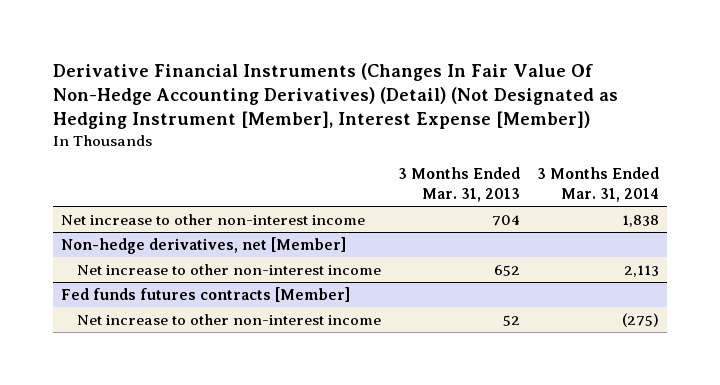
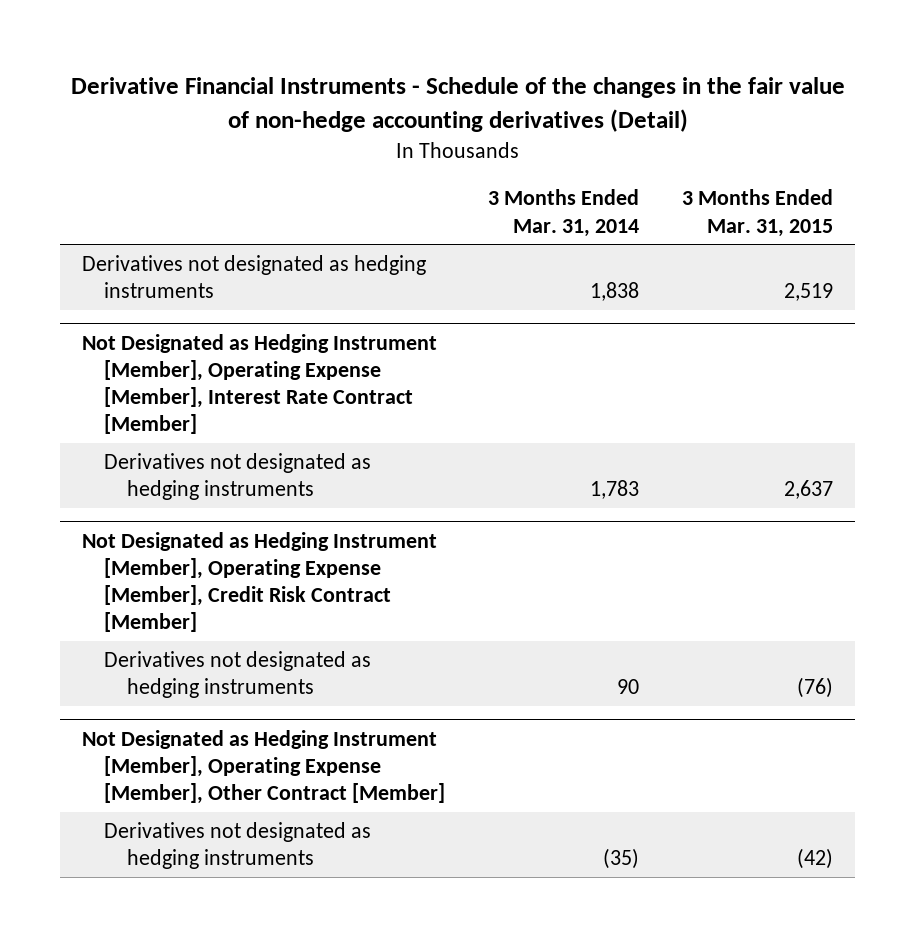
[52,62,618,130] Derivative Financial Instruments (Changes In Fair Value Of Non-Hedge Accounting Derivatives) (Detail) (Not Designated as Hedging Instrument [Member], Interest Expense [Member]) -> [70,77,845,133] Derivative Financial Instruments - Schedule of the changes in the fair value of non-hedge accounting derivatives (Detail)
[397,167,520,203] 3 Months Ended Mar. 31, 2013 -> none
none -> [682,189,834,237] 3 Months Ended Mar. 31, 2015
[60,236,346,254] Non-hedge derivatives, net [Member] -> none
[77,263,382,275] Net increase to other non-interest income -> none
[60,286,350,302] Fed funds futures contracts [Member] -> none
[77,313,382,325] Net increase to other non-interest income -> none
[60,213,365,225] Net increase to other non-interest income -> [81,254,426,299] Derivatives not designated as hedging instruments
none -> [81,333,437,435] Not Designated as Hedging Instrument [Member], Operating Expense [Member], Interest Rate Contract [Member]
none -> [104,452,372,501] Derivatives not designated as hedging instruments
none -> [81,531,437,633] Not Designated as Hedging Instrument [Member], Operating Expense [Member], Credit Risk Contract [Member]
none -> [104,650,372,699] Derivatives not designated as hedging instruments
none -> [81,729,446,805] Not Designated as Hedging Instrument [Member], Operating Expense [Member], Other Contract [Member]
none -> [104,821,372,870] Derivatives not designated as hedging instruments

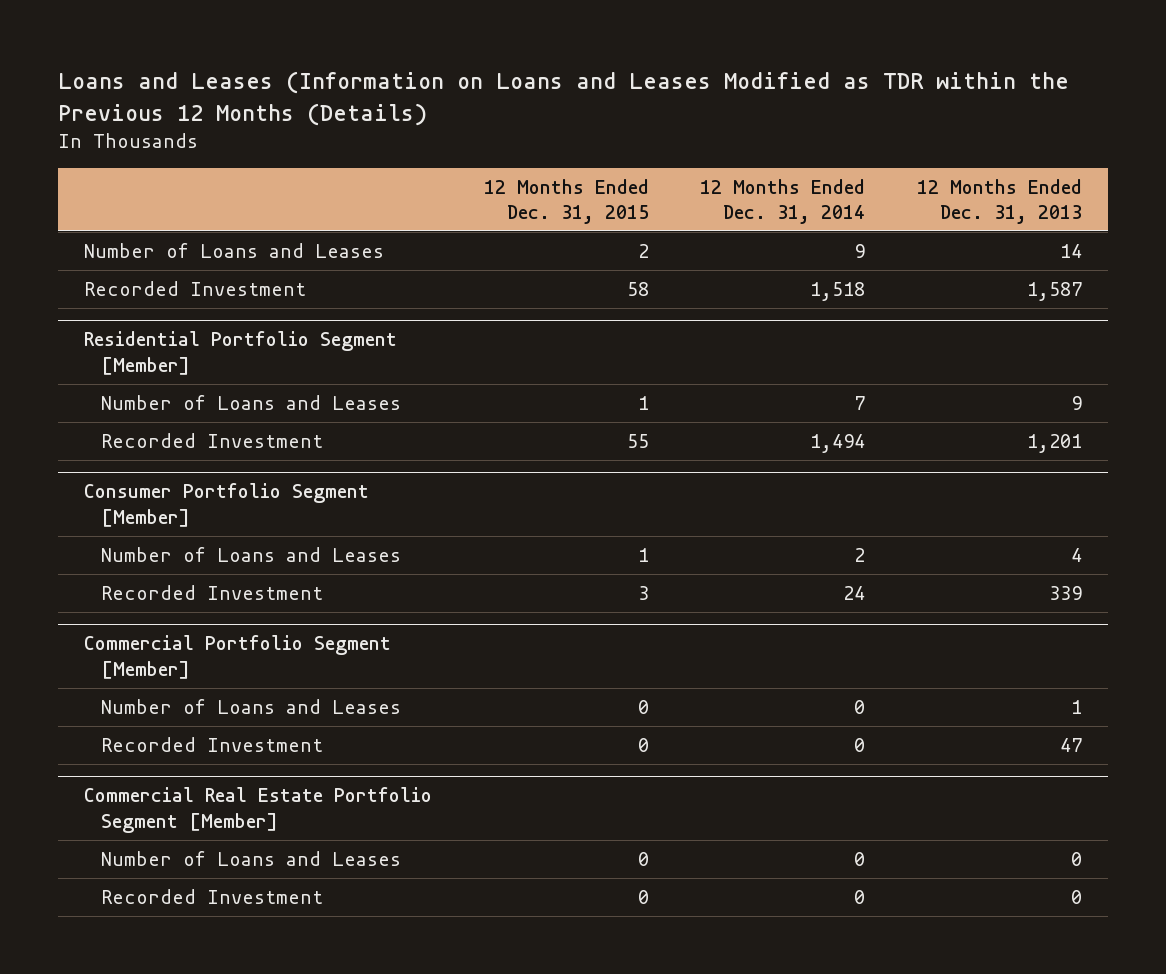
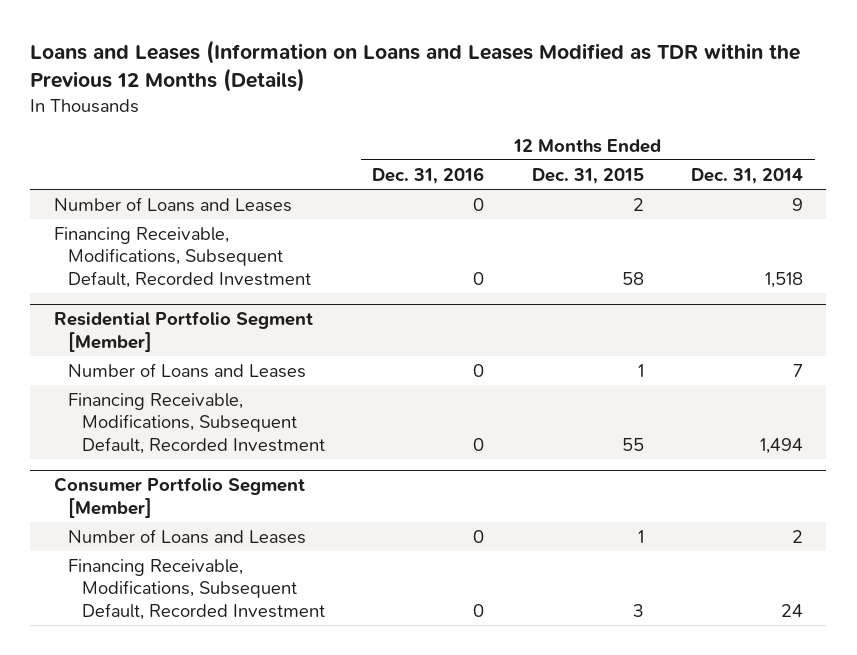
[916,178,1082,224] 12 Months Ended Dec. 31, 2013 -> none
none -> [372,166,485,184] Dec. 31, 2016
[84,280,307,296] Recorded Investment -> [54,226,312,289] Financing Receivable, Modifications, Subsequent Default, Recorded Investment
[101,432,324,448] Recorded Investment -> [68,392,326,455] Financing Receivable, Modifications, Subsequent Default, Recorded Investment
[84,635,392,679] Commercial Portfolio Segment [Member] -> none
[101,698,402,714] Number of Loans and Leases -> none
[101,736,324,752] Recorded Investment -> none
[84,787,433,833] Commercial Real Estate Portfolio Segment [Member] -> none
[101,850,402,866] Number of Loans and Leases -> none
[101,888,324,904] Recorded Investment -> none
[101,584,324,600] Recorded Investment -> [68,558,326,621] Financing Receivable, Modifications, Subsequent Default, Recorded Investment

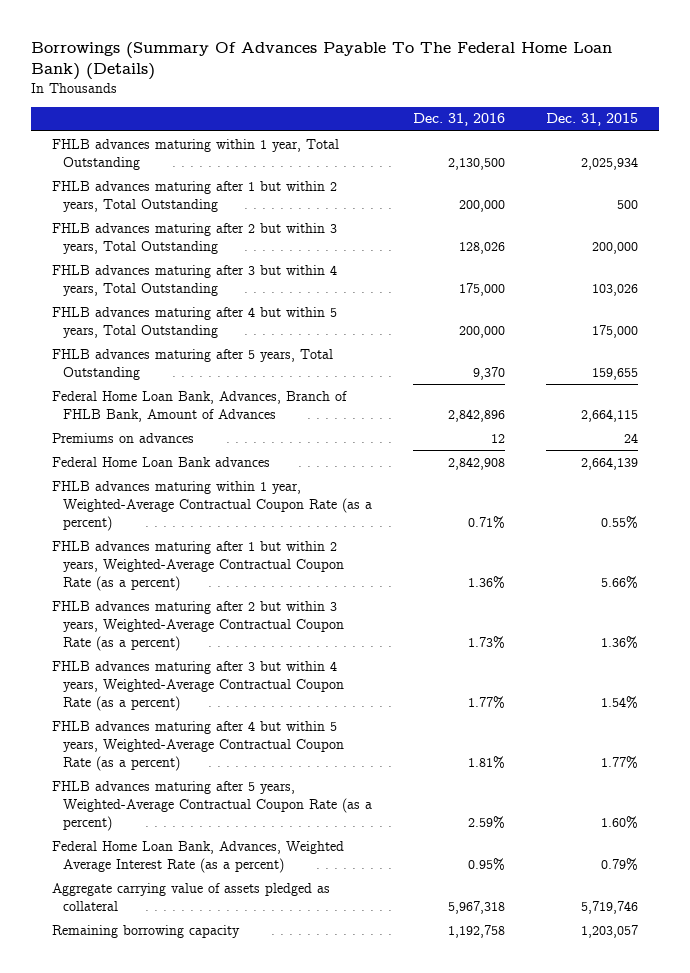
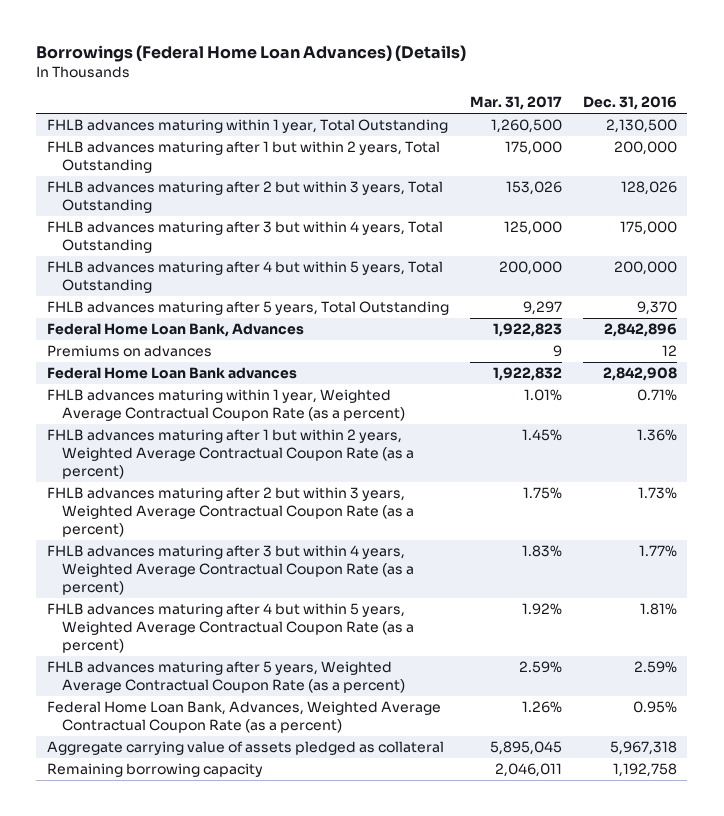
[31,41,613,81] Borrowings (Summary Of Advances Payable To The Federal Home Loan Bank) (Details) -> [36,45,467,63] Borrowings (Federal Home Loan Advances) (Details)
[546,113,639,127] Dec. 31, 2015 -> none
none -> [469,96,562,111] Mar. 31, 2017
[51,390,347,422] Federal Home Loan Bank, Advances, Branch of FHLB Bank, Amount of Advances -> [46,323,304,338] Federal Home Loan Bank, Advances
[51,480,372,531] FHLB advances maturing within 1 year, Weighted-Average Contractual Coupon Rate (as a percent) -> [46,389,406,421] FHLB advances maturing within 1 year, Weighted Average Contractual Coupon Rate (as a percent)
[51,540,344,591] FHLB advances maturing after 1 but within 2 years, Weighted-Average Contractual Coupon Rate (as a percent) -> [46,429,415,479] FHLB advances maturing after 1 but within 2 years, Weighted Average Contractual Coupon Rate (as a percent)
[51,600,344,651] FHLB advances maturing after 2 but within 3 years, Weighted-Average Contractual Coupon Rate (as a percent) -> [46,487,415,537] FHLB advances maturing after 2 but within 3 years, Weighted Average Contractual Coupon Rate (as a percent)
[51,660,344,711] FHLB advances maturing after 3 but within 4 years, Weighted-Average Contractual Coupon Rate (as a percent) -> [46,545,415,595] FHLB advances maturing after 3 but within 4 years, Weighted Average Contractual Coupon Rate (as a percent)
[51,720,344,771] FHLB advances maturing after 4 but within 5 years, Weighted-Average Contractual Coupon Rate (as a percent) -> [46,603,415,653] FHLB advances maturing after 4 but within 5 years, Weighted Average Contractual Coupon Rate (as a percent)
[51,780,372,831] FHLB advances maturing after 5 years, Weighted-Average Contractual Coupon Rate (as a percent) -> [46,661,406,693] FHLB advances maturing after 5 years, Weighted Average Contractual Coupon Rate (as a percent)
[51,840,344,873] Federal Home Loan Bank, Advances, Weighted Average Interest Rate (as a percent) -> [46,701,441,733] Federal Home Loan Bank, Advances, Weighted Average Contractual Coupon Rate (as a percent)

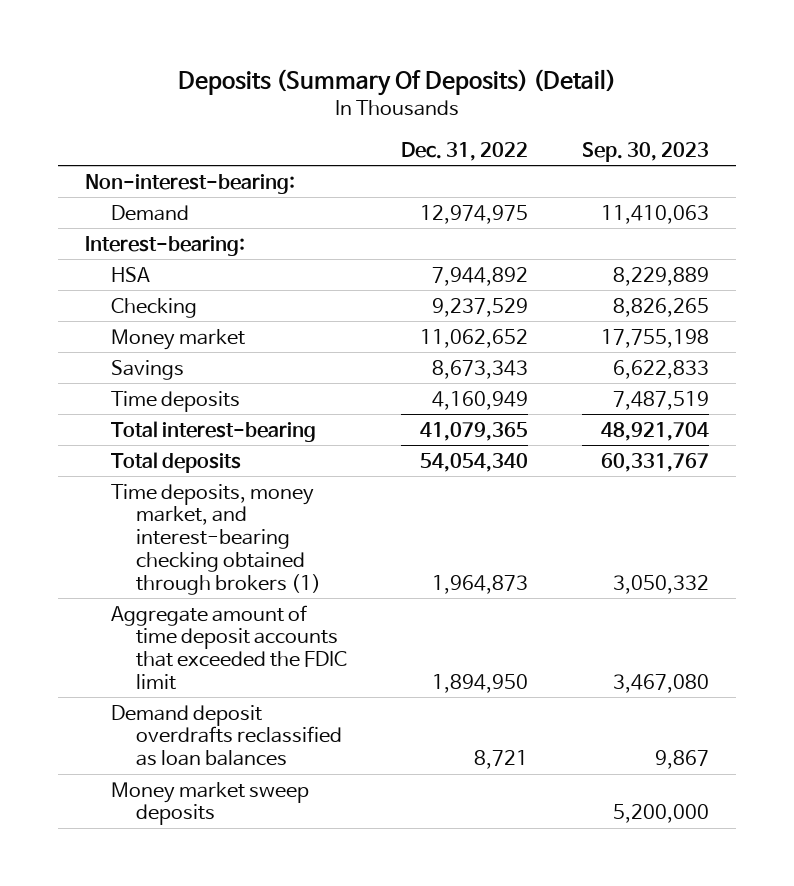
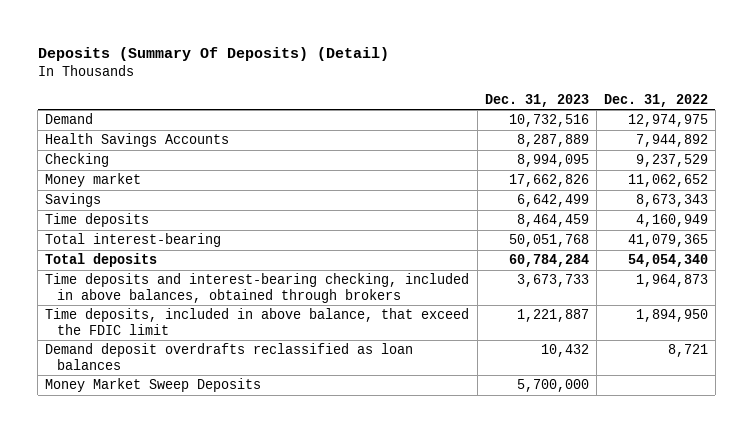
[581,141,709,162] Sep. 30, 2023 -> none
none -> [484,93,589,107] Dec. 31, 2023
[85,173,296,194] Non-interest-bearing: -> none
[85,235,246,256] Interest-bearing: -> none
[110,266,150,282] HSA -> [45,133,230,148] Health Savings Accounts
[110,483,321,595] Time deposits, money market, and interest-bearing checking obtained through brokers (1) -> [45,273,470,303] Time deposits and interest-bearing checking, included in above balances, obtained through brokers
[110,604,347,690] Aggregate amount of time deposit accounts that exceeded the FDIC limit -> [45,308,470,335] Time deposits, included in above balance, that exceed the FDIC limit
[110,781,309,826] Money market sweep deposits -> [45,378,262,393] Money Market Sweep Deposits

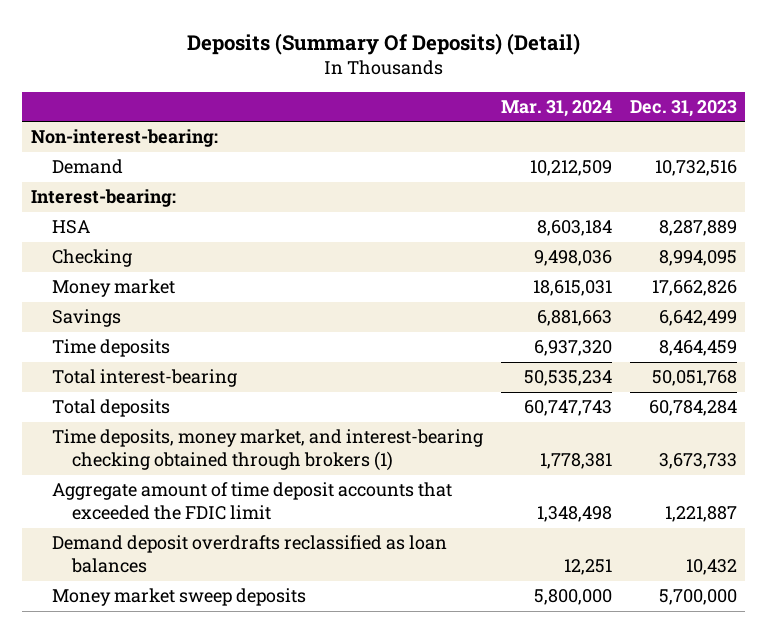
[603,93,708,107] Dec. 31, 2022 -> none
none -> [500,99,612,117] Mar. 31, 2024
none -> [31,129,219,148] Non-interest-bearing:
none -> [31,189,177,208] Interest-bearing:
[45,133,230,148] Health Savings Accounts -> [51,220,90,235] HSA
[45,273,470,303] Time deposits and interest-bearing checking, included in above balances, obtained through brokers -> [51,429,483,472] Time deposits, money market, and interest-bearing checking obtained through brokers (1)
[45,308,470,335] Time deposits, included in above balance, that exceed the FDIC limit -> [51,482,452,521] Aggregate amount of time deposit accounts that exceeded the FDIC limit
[45,378,262,393] Money Market Sweep Deposits -> [51,588,306,607] Money market sweep deposits

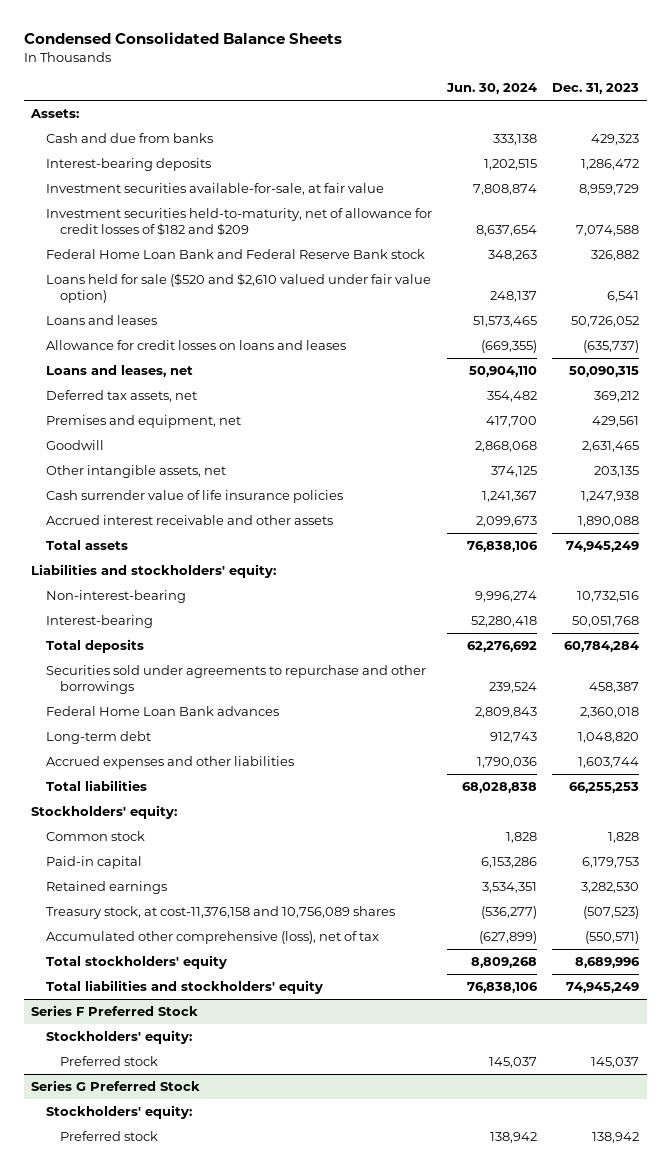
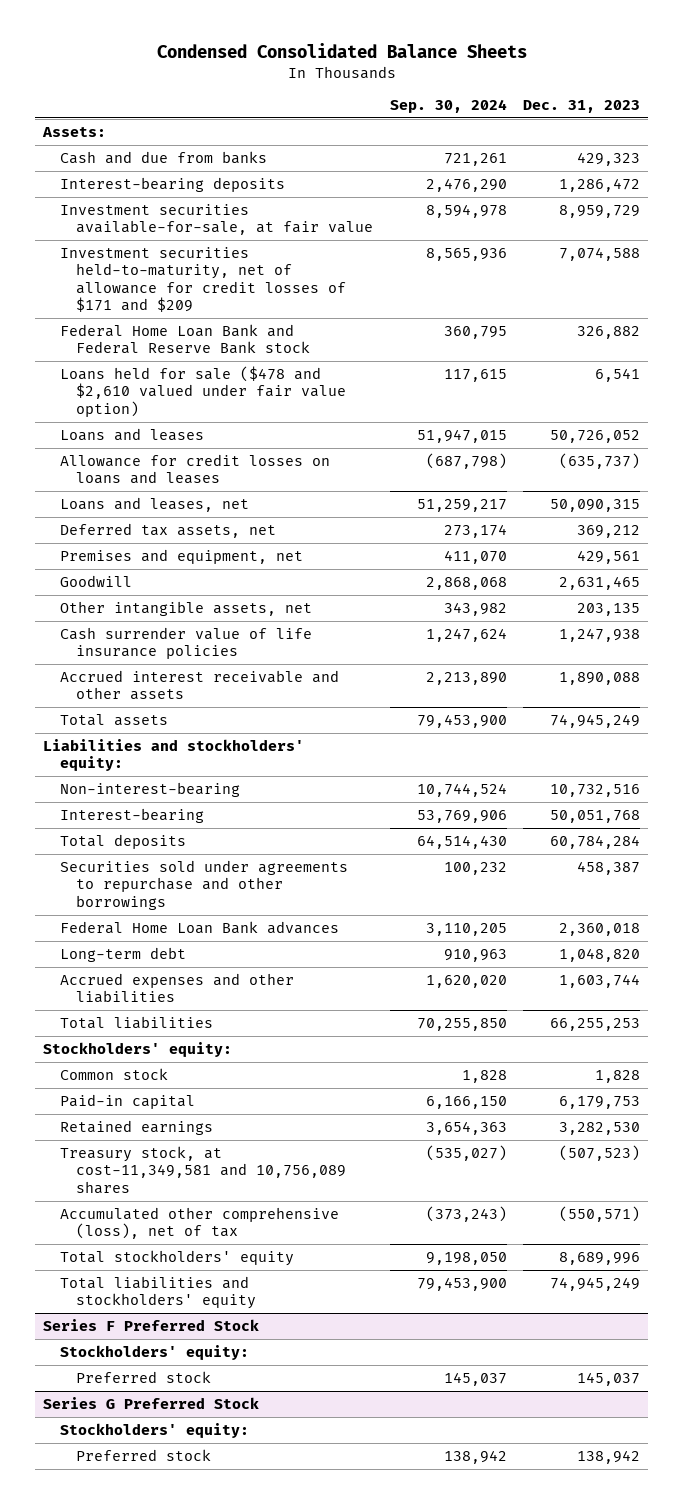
[445,82,537,94] Jun. 30, 2024 -> none
none -> [389,99,507,114] Sep. 30, 2024
[45,208,432,237] Investment securities held-to-maturity, net of allowance for credit losses of $182 and $209 -> [59,246,347,313] Investment securities held-to-maturity, net of allowance for credit losses of $171 and $209
[45,273,431,304] Loans held for sale ($520 and $2,610 valued under fair value option) -> [59,365,347,417] Loans held for sale ($478 and $2,610 valued under fair value option)
[45,906,395,920] Treasury stock, at cost-11,376,158 and 10,756,089 shares -> [59,1145,347,1194] Treasury stock, at cost-11,349,581 and 10,756,089 shares

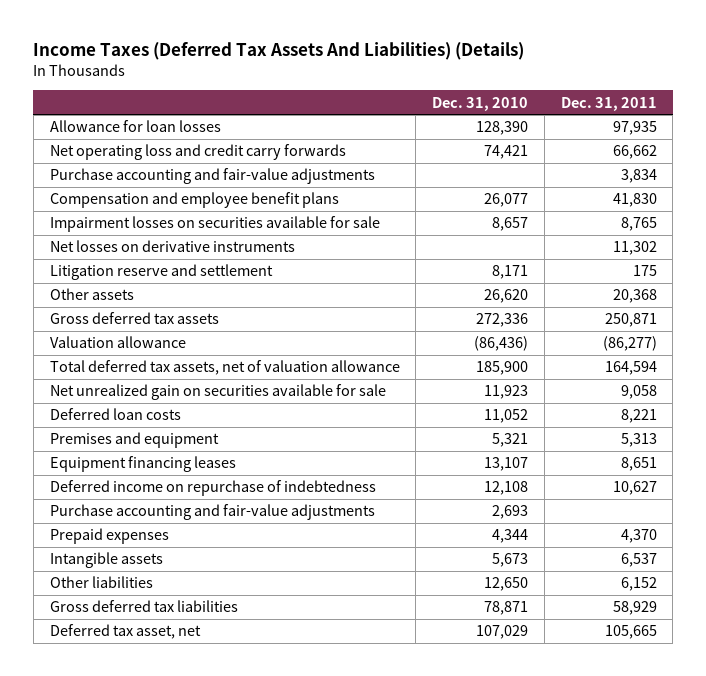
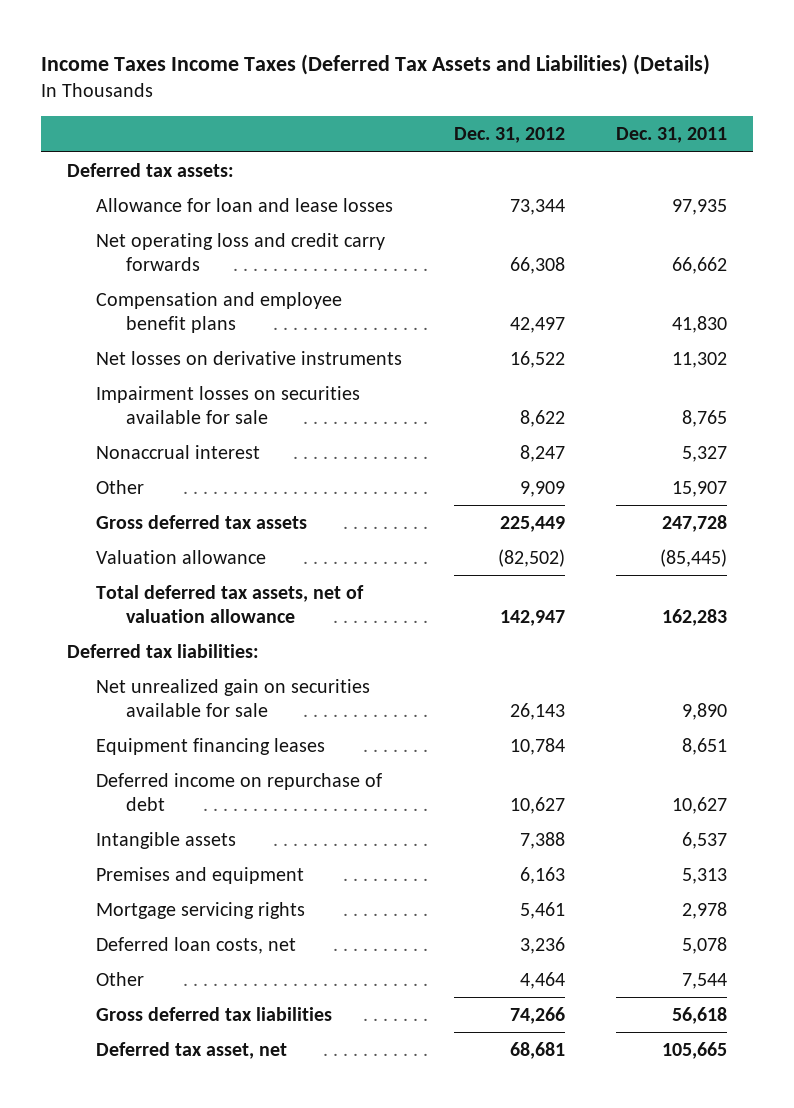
[33,42,525,61] Income Taxes (Deferred Tax Assets And Liabilities) (Details) -> [40,53,710,75] Income Taxes Income Taxes (Deferred Tax Assets and Liabilities) (Details)
[432,96,529,111] Dec. 31, 2010 -> none
none -> [453,127,565,144] Dec. 31, 2012
none -> [66,162,234,177] Deferred tax assets:
[49,120,221,133] Allowance for loan losses -> [96,197,394,212] Allowance for loan and lease losses
[49,168,375,185] Purchase accounting and fair-value adjustments -> none
[49,264,273,281] Litigation reserve and settlement -> none
[49,408,181,421] Deferred loan costs -> none
[49,216,380,233] Impairment losses on securities available for sale -> [96,385,361,424] Impairment losses on securities available for sale
none -> [96,444,261,459] Nonaccrual interest
[49,288,134,301] Other assets -> [96,479,145,494] Other
[612,289,657,304] 20,368 -> [672,480,728,497] 15,907
[604,313,657,328] 250,871 -> [662,514,728,532] 247,728
[602,336,657,352] (86,277) -> [660,548,728,567] (85,445)
[604,361,657,376] 164,594 -> [662,608,728,626] 162,283
none -> [66,643,259,658] Deferred tax liabilities:
[620,385,657,400] 9,058 -> [682,702,728,720] 9,890
[49,504,375,521] Purchase accounting and fair-value adjustments -> none
[49,528,169,545] Prepaid expenses -> none
[49,480,376,497] Deferred income on repurchase of indebtedness -> [96,772,383,811] Deferred income on repurchase of debt
[49,432,219,449] Premises and equipment -> [96,866,305,884] Premises and equipment
none -> [96,901,306,919] Mortgage servicing rights
none -> [96,936,297,954] Deferred loan costs, net
[49,576,153,589] Other liabilities -> [96,971,145,986] Other
[620,577,657,592] 6,152 -> [682,972,728,989] 7,544
[612,601,657,616] 58,929 -> [672,1006,728,1024] 56,618

